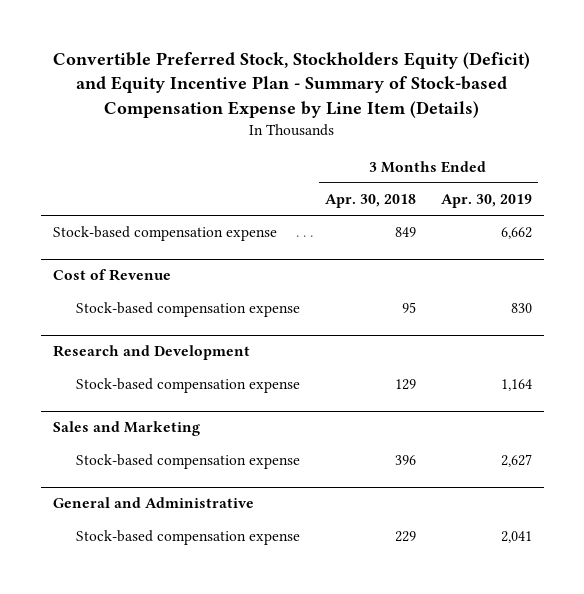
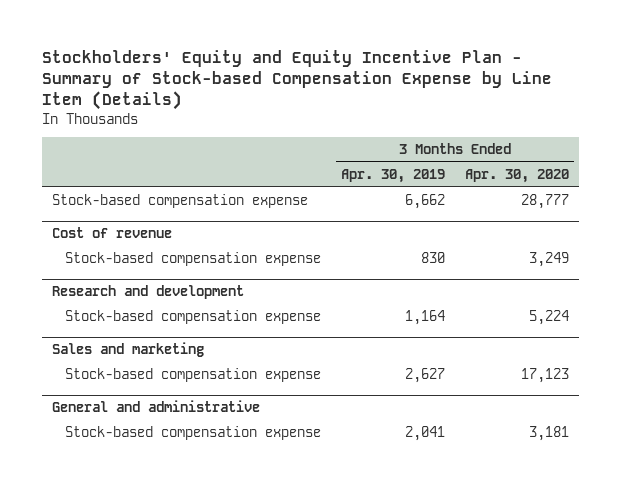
[53,51,531,118] Convertible Preferred Stock, Stockholders Equity (Deficit) and Equity Incentive Plan - Summary of Stock-based Compensation Expense by Line Item (Details) -> [42,50,553,111] Stockholders' Equity and Equity Incentive Plan - Summary of Stock-based Compensation Expense by Line Item (Details)
[325,194,417,209] Apr. 30, 2018 -> none
none -> [464,169,569,184] Apr. 30, 2020
[52,269,171,282] Cost of Revenue -> [52,227,173,239] Cost of revenue
[52,345,250,361] Research and Development -> [52,285,245,300] Research and development
[52,421,200,437] Sales and Marketing -> [52,342,205,358] Sales and marketing
[52,497,254,509] General and Administrative -> [52,400,261,413] General and administrative

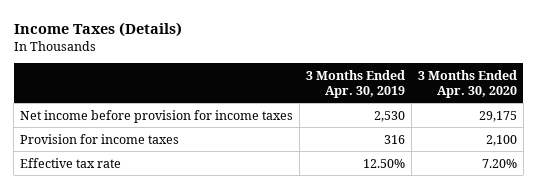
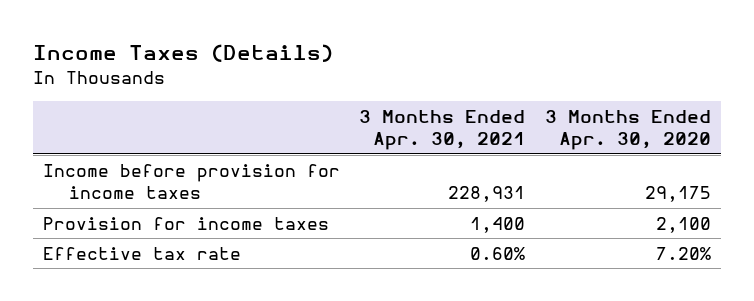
[306,70,406,98] 3 Months Ended Apr. 30, 2019 -> none
none -> [359,110,526,151] 3 Months Ended Apr. 30, 2021
[20,109,294,123] Net income before provision for income taxes -> [42,163,340,200] Income before provision for income taxes

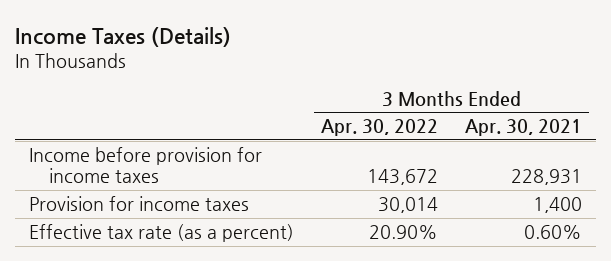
[545,110,712,151] 3 Months Ended Apr. 30, 2020 -> none
none -> [321,119,439,137] Apr. 30, 2022
[42,246,241,260] Effective tax rate -> [28,224,294,243] Effective tax rate (as a percent)

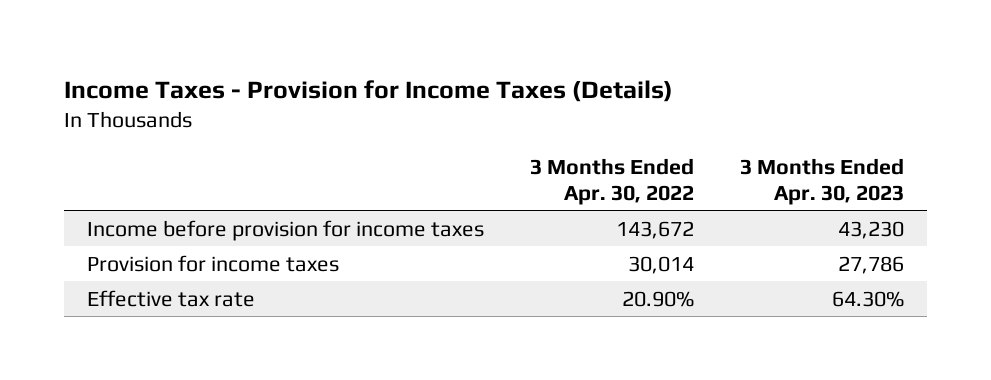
[15,26,232,47] Income Taxes (Details) -> [64,80,674,103] Income Taxes - Provision for Income Taxes (Details)
[465,119,583,137] Apr. 30, 2021 -> none
none -> [739,157,904,205] 3 Months Ended Apr. 30, 2023
[28,224,294,243] Effective tax rate (as a percent) -> [87,289,256,307] Effective tax rate

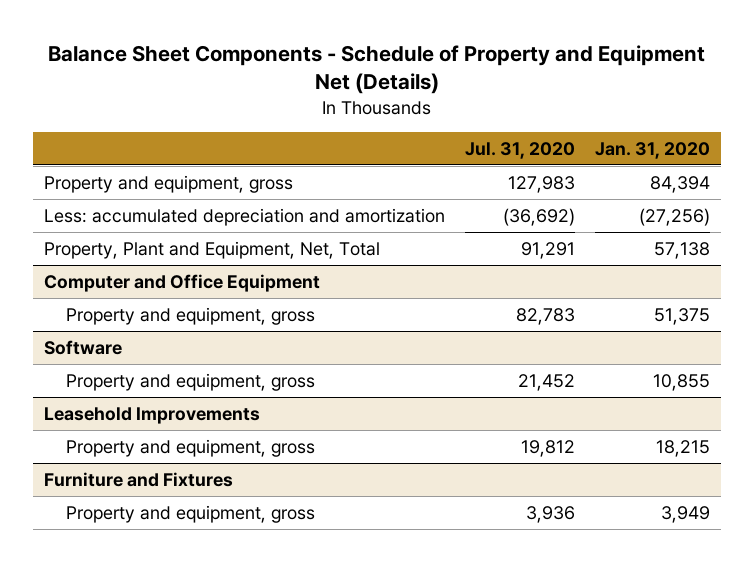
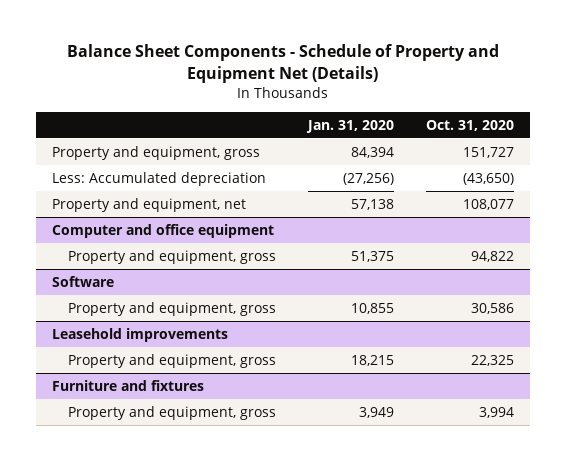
[465,141,576,159] Jul. 31, 2020 -> none
none -> [425,119,514,131] Oct. 31, 2020
[43,207,445,226] Less: accumulated depreciation and amortization -> [51,171,266,186] Less: Accumulated depreciation
[43,240,380,259] Property, Plant and Equipment, Net, Total -> [51,197,246,212] Property and equipment, net
[43,273,320,292] Computer and Office Equipment -> [51,223,274,238] Computer and office equipment
[43,406,260,424] Leasehold Improvements -> [51,327,228,342] Leasehold improvements
[43,471,233,487] Furniture and Fixtures -> [51,379,204,391] Furniture and fixtures

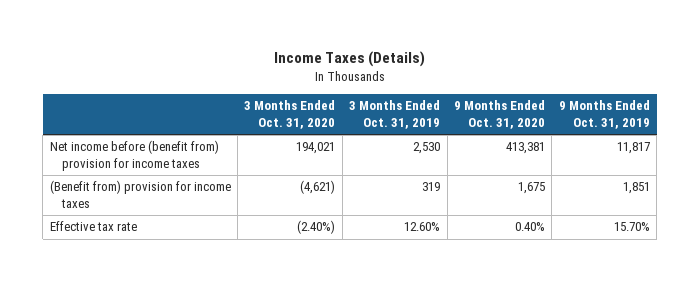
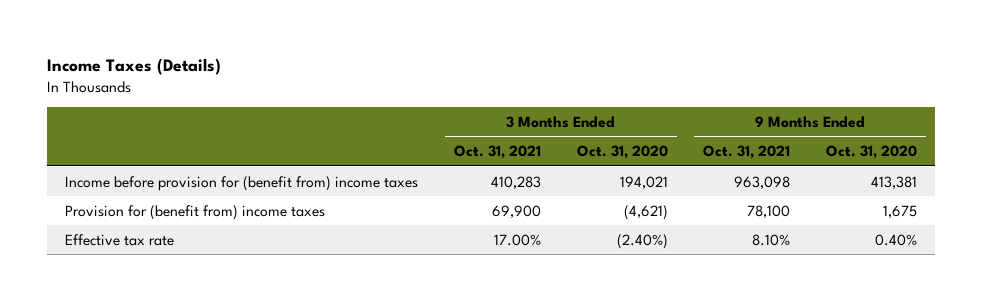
[349,100,441,129] 3 Months Ended Oct. 31, 2019 -> none
[558,100,650,129] 9 Months Ended Oct. 31, 2019 -> none
none -> [453,145,541,160] Oct. 31, 2021
none -> [703,145,791,160] Oct. 31, 2021
[49,140,219,172] Net income before (benefit from) provision for income taxes -> [64,175,418,191] Income before provision for (benefit from) income taxes
[49,180,231,209] (Benefit from) provision for income taxes -> [64,204,325,220] Provision for (benefit from) income taxes

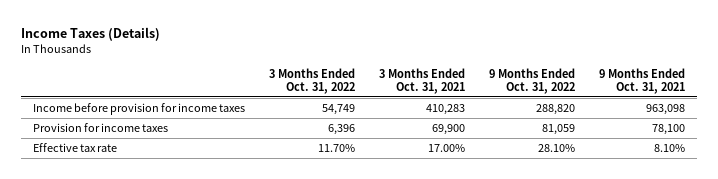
[576,145,668,160] Oct. 31, 2020 -> none
[826,145,918,160] Oct. 31, 2020 -> none
none -> [269,68,356,94] 3 Months Ended Oct. 31, 2022
none -> [488,68,575,94] 9 Months Ended Oct. 31, 2022
[64,175,418,191] Income before provision for (benefit from) income taxes -> [33,102,246,115] Income before provision for income taxes
[64,204,325,220] Provision for (benefit from) income taxes -> [33,122,169,132] Provision for income taxes

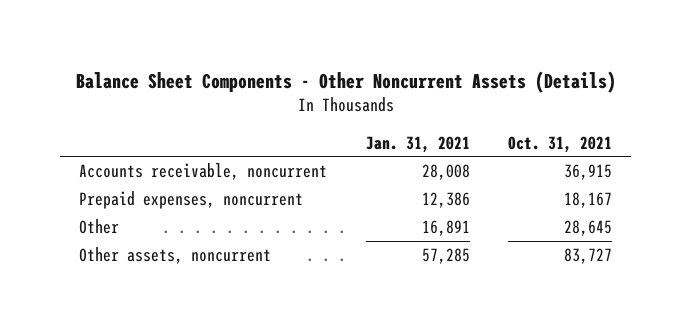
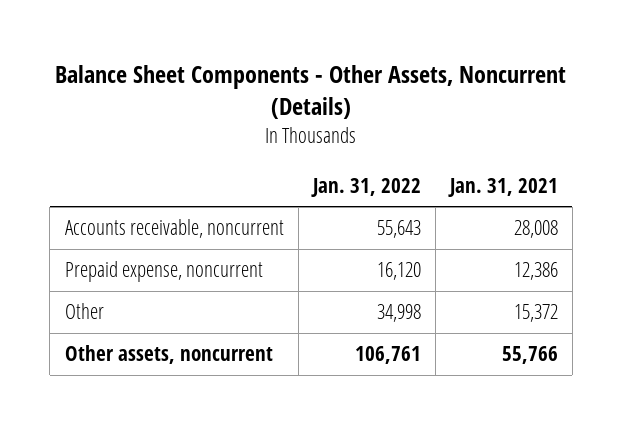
[75,70,616,93] Balance Sheet Components - Other Noncurrent Assets (Details) -> [55,64,567,120] Balance Sheet Components - Other Assets, Noncurrent (Details)
[507,135,612,153] Oct. 31, 2021 -> none
none -> [310,177,421,197] Jan. 31, 2022
[79,190,304,209] Prepaid expenses, noncurrent -> [64,261,263,283] Prepaid expense, noncurrent
[421,219,470,236] 16,891 -> [513,304,558,323] 15,372
[421,247,470,264] 57,285 -> [501,346,558,365] 55,766

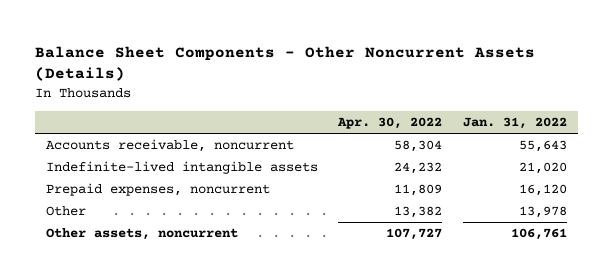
[55,64,567,120] Balance Sheet Components - Other Assets, Noncurrent (Details) -> [35,45,536,82] Balance Sheet Components - Other Noncurrent Assets (Details)
[447,177,558,197] Jan. 31, 2021 -> none
none -> [337,116,443,129] Apr. 30, 2022
none -> [45,161,318,175] Indefinite-lived intangible assets
[64,261,263,283] Prepaid expense, noncurrent -> [45,183,270,197] Prepaid expenses, noncurrent
[376,304,421,323] 34,998 -> [519,206,568,219] 13,978

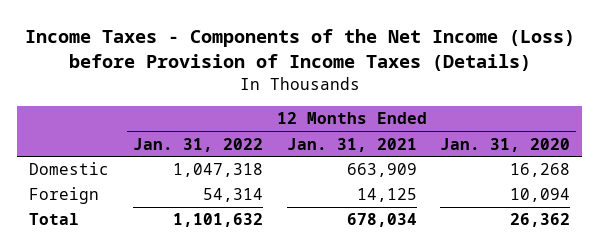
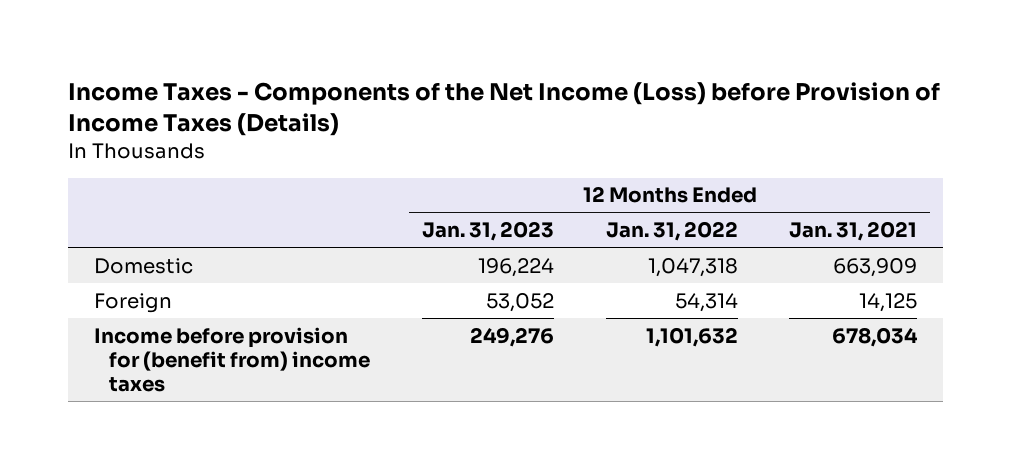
[440,137,571,152] Jan. 31, 2020 -> none
none -> [421,221,554,242] Jan. 31, 2023
[29,213,80,226] Total -> [94,326,370,392] Income before provision for (benefit from) income taxes

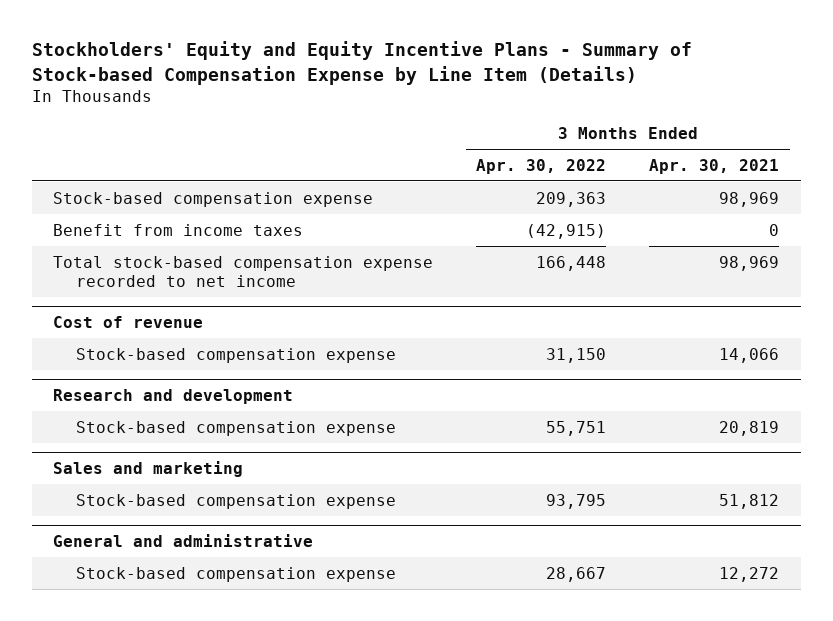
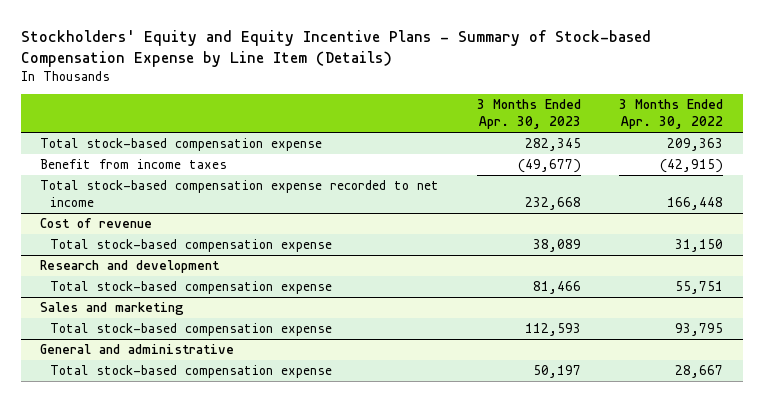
[649,158,780,174] Apr. 30, 2021 -> none
none -> [477,99,582,130] 3 Months Ended Apr. 30, 2023
[53,191,374,207] Stock-based compensation expense -> [39,138,322,152] Total stock-based compensation expense
[76,347,397,363] Stock-based compensation expense -> [49,239,332,253] Total stock-based compensation expense
[76,420,397,436] Stock-based compensation expense -> [49,281,332,295] Total stock-based compensation expense
[76,493,397,509] Stock-based compensation expense -> [49,323,332,337] Total stock-based compensation expense
[76,566,397,582] Stock-based compensation expense -> [49,365,332,379] Total stock-based compensation expense

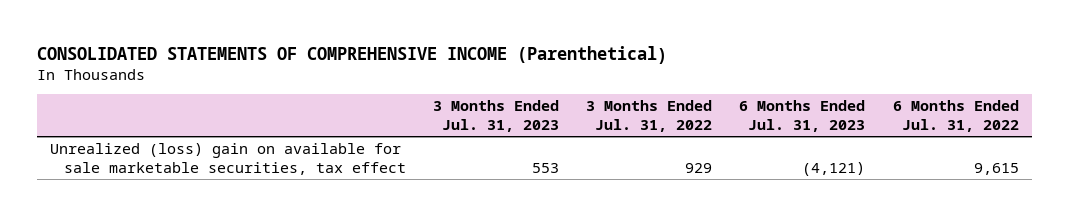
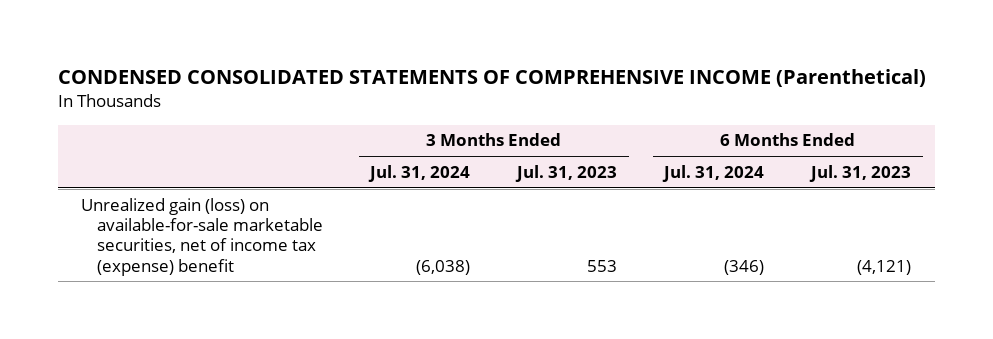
[36,45,667,64] CONSOLIDATED STATEMENTS OF COMPREHENSIVE INCOME (Parenthetical) -> [57,69,926,88] CONDENSED CONSOLIDATED STATEMENTS OF COMPREHENSIVE INCOME (Parenthetical)
[586,100,713,133] 3 Months Ended Jul. 31, 2022 -> none
[892,100,1019,133] 6 Months Ended Jul. 31, 2022 -> none
none -> [368,165,471,183] Jul. 31, 2024
none -> [662,165,765,183] Jul. 31, 2024
[50,142,407,175] Unrealized (loss) gain on available for sale marketable securities, tax effect -> [81,197,324,276] Unrealized gain (loss) on available-for-sale marketable securities, net of income tax (expense) benefit

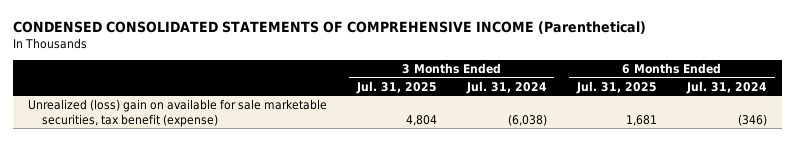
[515,165,618,183] Jul. 31, 2023 -> none
[809,165,912,183] Jul. 31, 2023 -> none
none -> [355,80,437,94] Jul. 31, 2025
none -> [575,80,657,94] Jul. 31, 2025
[81,197,324,276] Unrealized gain (loss) on available-for-sale marketable securities, net of income tax (expense) benefit -> [27,99,327,127] Unrealized (loss) gain on available for sale marketable securities, tax benefit (expense)

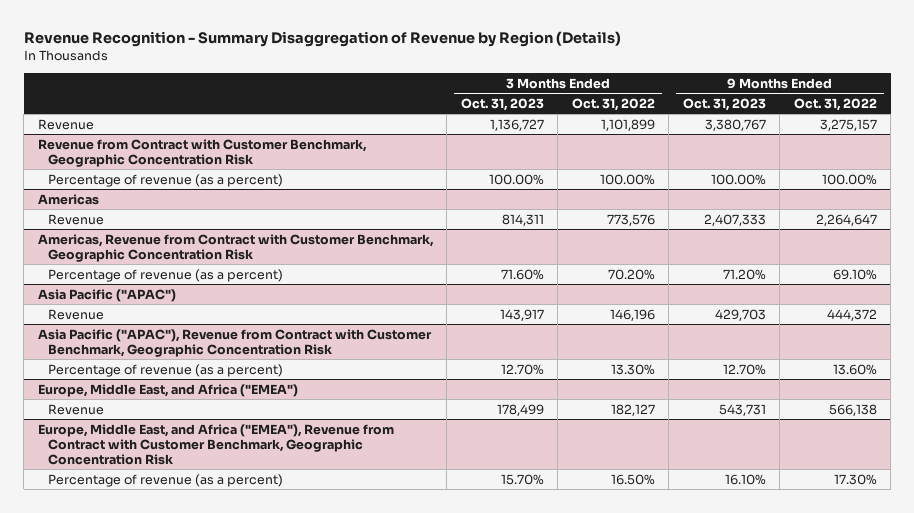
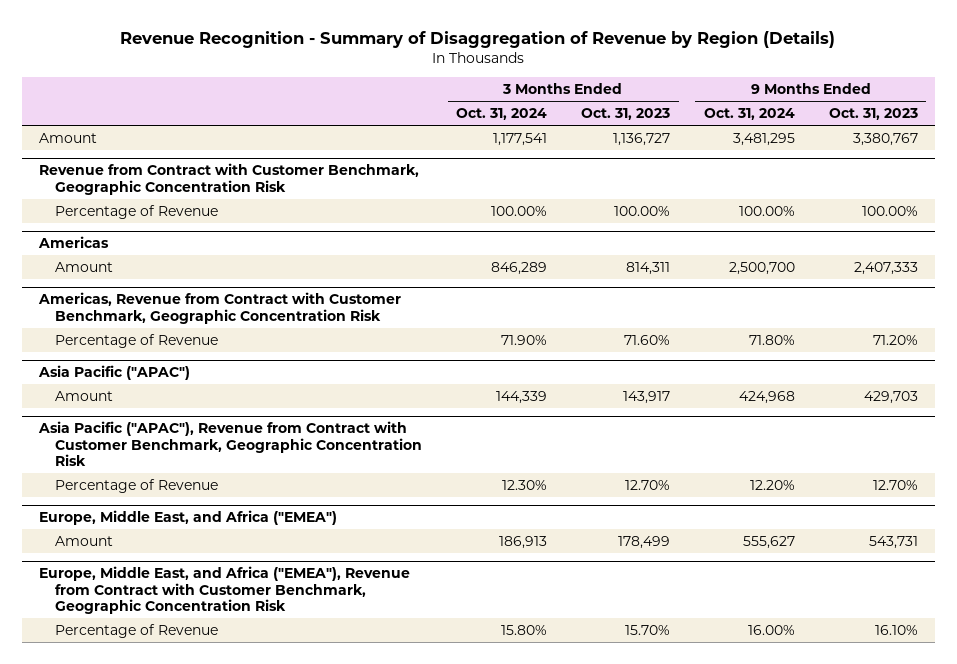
[23,31,621,48] Revenue Recognition - Summary Disaggregation of Revenue by Region (Details) -> [120,31,836,49] Revenue Recognition - Summary of Disaggregation of Revenue by Region (Details)
[571,97,655,111] Oct. 31, 2022 -> none
[793,97,877,111] Oct. 31, 2022 -> none
none -> [456,108,548,121] Oct. 31, 2024
none -> [703,108,795,121] Oct. 31, 2024
[37,118,94,130] Revenue -> [38,132,97,143] Amount
[48,173,284,187] Percentage of revenue (as a percent) -> [55,204,219,219] Percentage of Revenue
[48,213,105,225] Revenue -> [55,261,114,272] Amount
[48,268,284,282] Percentage of revenue (as a percent) -> [55,333,219,348] Percentage of Revenue
[48,308,105,320] Revenue -> [55,390,114,401] Amount
[48,363,284,377] Percentage of revenue (as a percent) -> [55,478,219,493] Percentage of Revenue
[48,403,105,415] Revenue -> [55,535,114,546] Amount
[48,473,284,487] Percentage of revenue (as a percent) -> [55,623,219,638] Percentage of Revenue

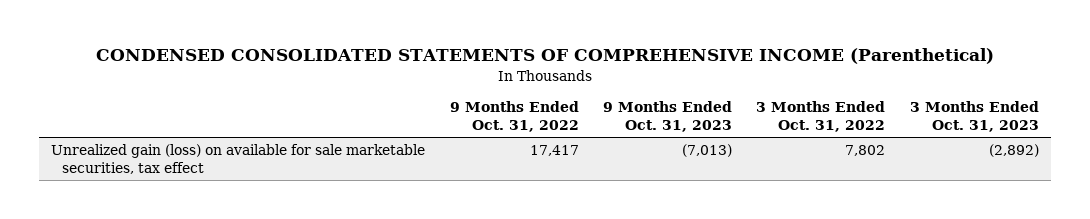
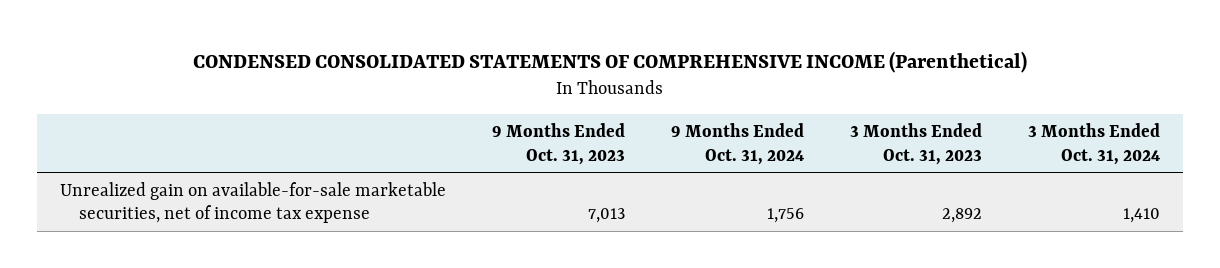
[449,101,579,133] 9 Months Ended Oct. 31, 2022 -> none
[756,101,886,133] 3 Months Ended Oct. 31, 2022 -> none
none -> [670,123,804,165] 9 Months Ended Oct. 31, 2024
none -> [1028,123,1161,165] 3 Months Ended Oct. 31, 2024
[51,144,426,175] Unrealized gain (loss) on available for sale marketable securities, tax effect -> [59,181,446,224] Unrealized gain on available-for-sale marketable securities, net of income tax expense
[682,144,733,158] (7,013) -> [587,208,625,224] 7,013
[988,144,1039,158] (2,892) -> [941,208,982,224] 2,892

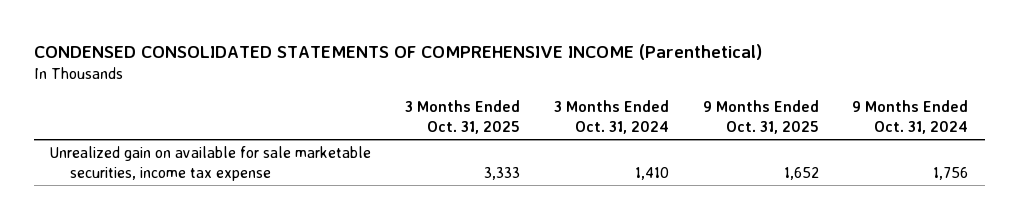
[491,123,625,165] 9 Months Ended Oct. 31, 2023 -> none
[849,123,982,165] 3 Months Ended Oct. 31, 2023 -> none
none -> [405,100,521,135] 3 Months Ended Oct. 31, 2025
none -> [702,100,819,135] 9 Months Ended Oct. 31, 2025
[59,181,446,224] Unrealized gain on available-for-sale marketable securities, net of income tax expense -> [50,145,372,181] Unrealized gain on available for sale marketable securities, income tax expense

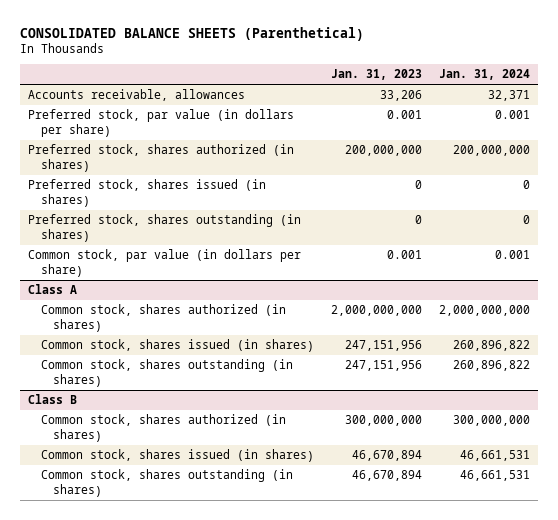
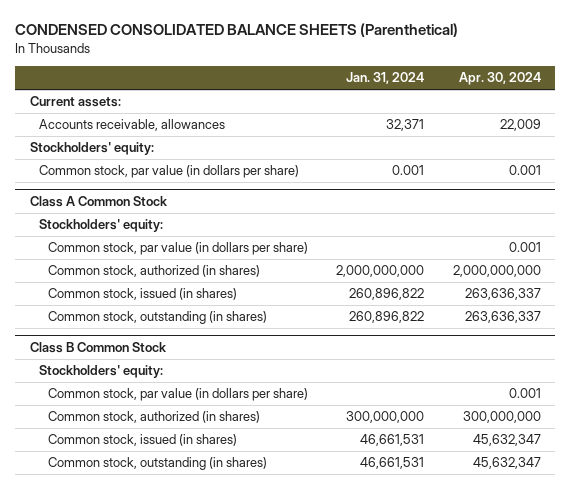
[19,26,364,41] CONSOLIDATED BALANCE SHEETS (Parenthetical) -> [15,23,459,38] CONDENSED CONSOLIDATED BALANCE SHEETS (Parenthetical)
[330,69,422,81] Jan. 31, 2023 -> none
none -> [458,72,541,86] Apr. 30, 2024
none -> [29,96,121,108] Current assets:
[28,109,295,137] Preferred stock, par value (in dollars per share) -> none
[28,144,295,172] Preferred stock, shares authorized (in shares) -> none
[28,179,267,207] Preferred stock, shares issued (in shares) -> none
[28,214,302,242] Preferred stock, shares outstanding (in shares) -> none
none -> [29,142,154,156] Stockholders' equity:
[28,284,78,295] Class A -> [29,196,168,208] Class A Common Stock
none -> [38,219,163,233] Stockholders' equity:
none -> [47,242,308,256] Common stock, par value (in dollars per share)
[40,304,286,332] Common stock, shares authorized (in shares) -> [47,265,260,278] Common stock, authorized (in shares)
[40,339,314,353] Common stock, shares issued (in shares) -> [47,288,237,301] Common stock, issued (in shares)
[40,359,293,387] Common stock, shares outstanding (in shares) -> [47,311,267,325] Common stock, outstanding (in shares)
[28,394,78,405] Class B -> [29,342,167,354] Class B Common Stock
none -> [38,365,163,379] Stockholders' equity:
none -> [47,388,308,402] Common stock, par value (in dollars per share)
[40,414,286,442] Common stock, shares authorized (in shares) -> [47,411,260,424] Common stock, authorized (in shares)
[40,449,314,463] Common stock, shares issued (in shares) -> [47,434,237,447] Common stock, issued (in shares)
[40,469,293,497] Common stock, shares outstanding (in shares) -> [47,457,267,471] Common stock, outstanding (in shares)

